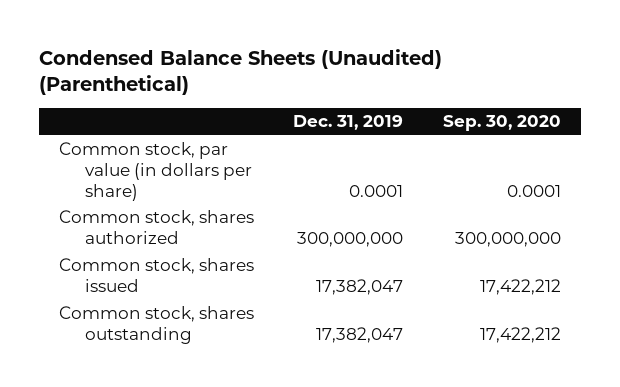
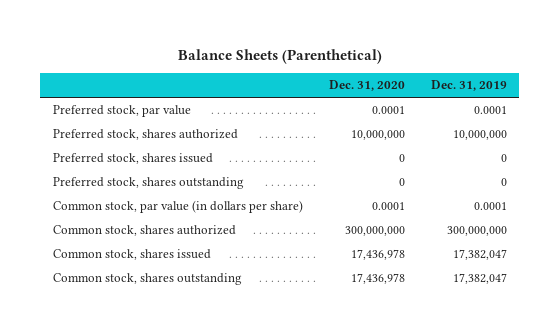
[38,48,442,95] Condensed Balance Sheets (Unaudited) (Parenthetical) -> [177,48,382,64] Balance Sheets (Parenthetical)
[443,114,562,131] Sep. 30, 2020 -> none
none -> [328,80,405,92] Dec. 31, 2020
none -> [52,105,191,118] Preferred stock, par value
none -> [52,129,238,141] Preferred stock, shares authorized
none -> [52,153,213,165] Preferred stock, shares issued
none -> [52,177,244,190] Preferred stock, shares outstanding

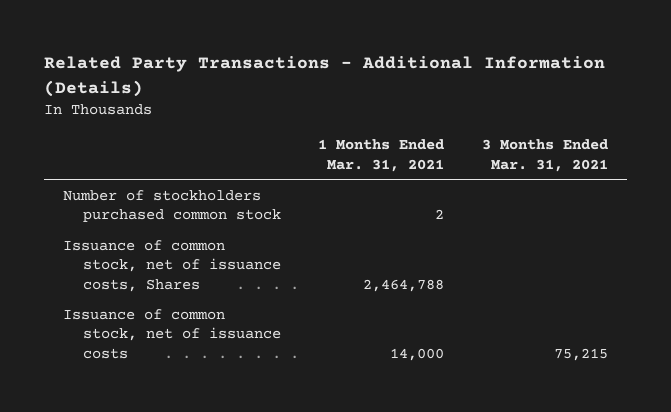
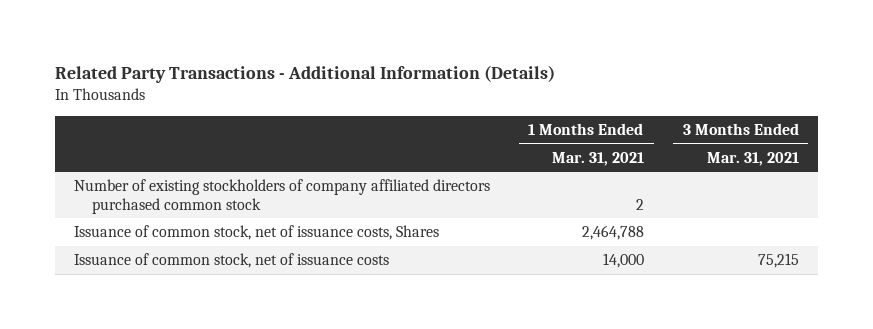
[63,189,281,223] Number of stockholders purchased common stock -> [74,179,491,214] Number of existing stockholders of company affiliated directors purchased common stock

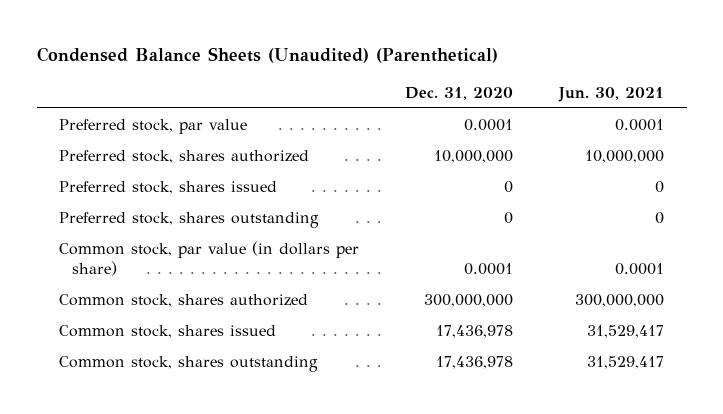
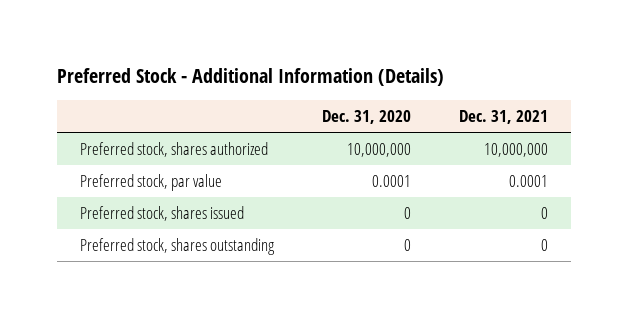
[36,47,498,64] Condensed Balance Sheets (Unaudited) (Parenthetical) -> [56,68,444,87] Preferred Stock - Additional Information (Details)
[558,86,665,102] Jun. 30, 2021 -> none
none -> [458,110,548,125] Dec. 31, 2021
[59,118,248,134] Preferred stock, par value -> [80,174,223,192] Preferred stock, par value
[59,240,360,276] Common stock, par value (in dollars per share) -> none
[59,293,309,307] Common stock, shares authorized -> none
[59,324,277,338] Common stock, shares issued -> none
[59,355,319,372] Common stock, shares outstanding -> none

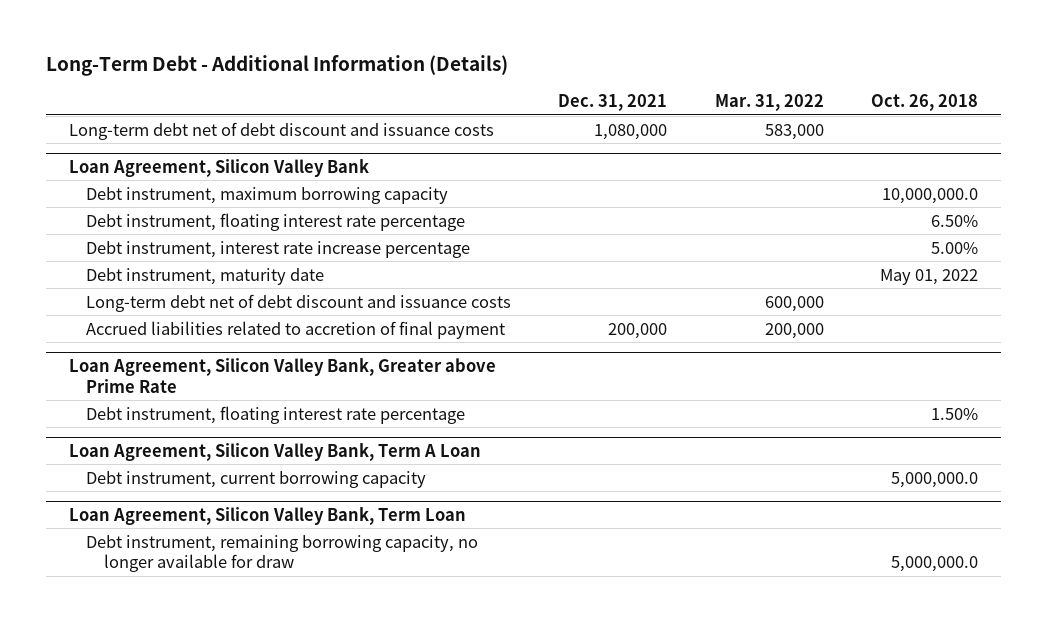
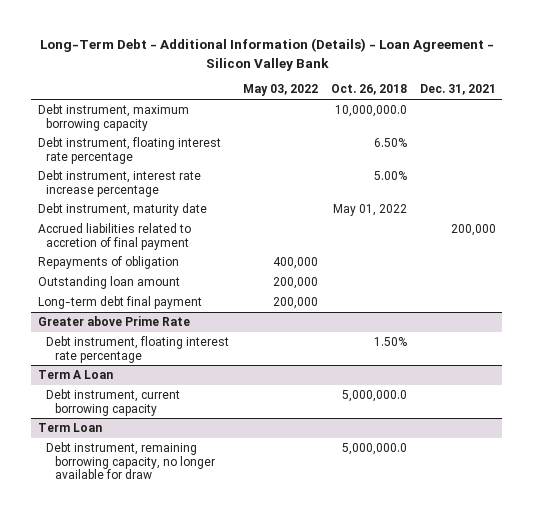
[45,55,508,77] Long-Term Debt - Additional Information (Details) -> [39,38,494,71] Long-Term Debt - Additional Information (Details) - Loan Agreement - Silicon Valley Bank
[714,94,824,112] Mar. 31, 2022 -> none
none -> [242,84,318,97] May 03, 2022
[69,121,495,140] Long-term debt net of debt discount and issuance costs -> none
[69,158,370,177] Loan Agreement, Silicon Valley Bank -> none
[86,293,512,312] Long-term debt net of debt discount and issuance costs -> none
[69,357,497,393] Loan Agreement, Silicon Valley Bank, Greater above Prime Rate -> none
none -> [37,255,179,269] Repayments of obligation
none -> [37,275,180,289] Outstanding loan amount
none -> [37,295,202,309] Long-term debt final payment
none -> [37,315,190,326] Greater above Prime Rate
[69,442,482,461] Loan Agreement, Silicon Valley Bank, Term A Loan -> none
none -> [37,369,113,379] Term A Loan
[69,506,467,525] Loan Agreement, Silicon Valley Bank, Term Loan -> none
none -> [37,422,102,432] Term Loan

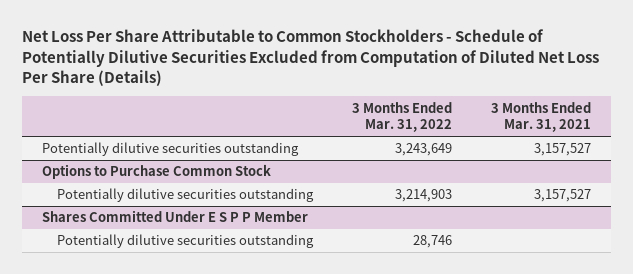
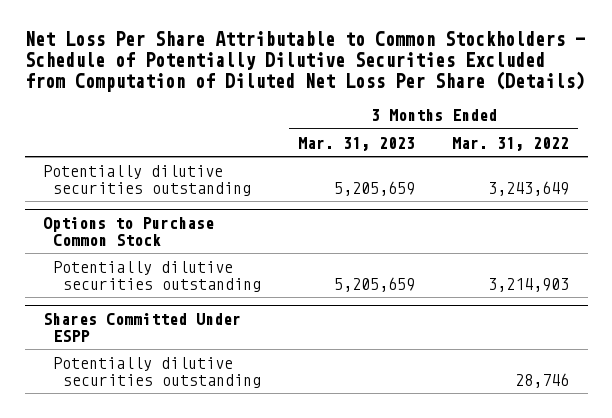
[491,101,592,133] 3 Months Ended Mar. 31, 2021 -> none
none -> [298,136,416,151] Mar. 31, 2023
[41,210,308,223] Shares Committed Under E S P P Member -> [43,313,242,342] Shares Committed Under ESPP

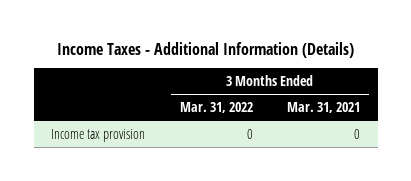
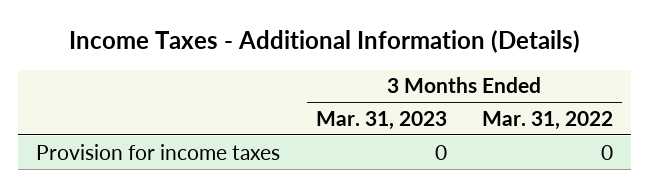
[287,101,361,113] Mar. 31, 2021 -> none
none -> [315,110,447,130] Mar. 31, 2023
[50,128,145,142] Income tax provision -> [35,143,280,160] Provision for income taxes

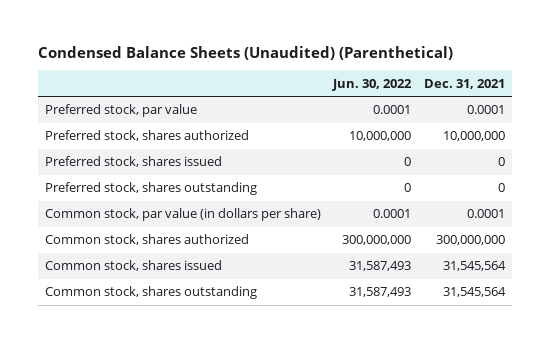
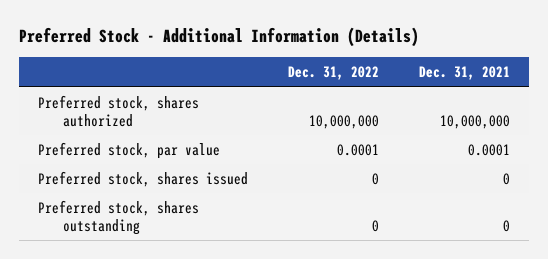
[38,45,454,60] Condensed Balance Sheets (Unaudited) (Parenthetical) -> [18,27,419,48] Preferred Stock - Additional Information (Details)
[332,78,413,91] Jun. 30, 2022 -> none
none -> [288,66,380,81] Dec. 31, 2022
[44,104,197,118] Preferred stock, par value -> [38,142,221,160] Preferred stock, par value
[44,208,321,222] Common stock, par value (in dollars per share) -> none
[44,234,249,246] Common stock, shares authorized -> none
[44,260,222,272] Common stock, shares issued -> none
[44,286,257,300] Common stock, shares outstanding -> none

